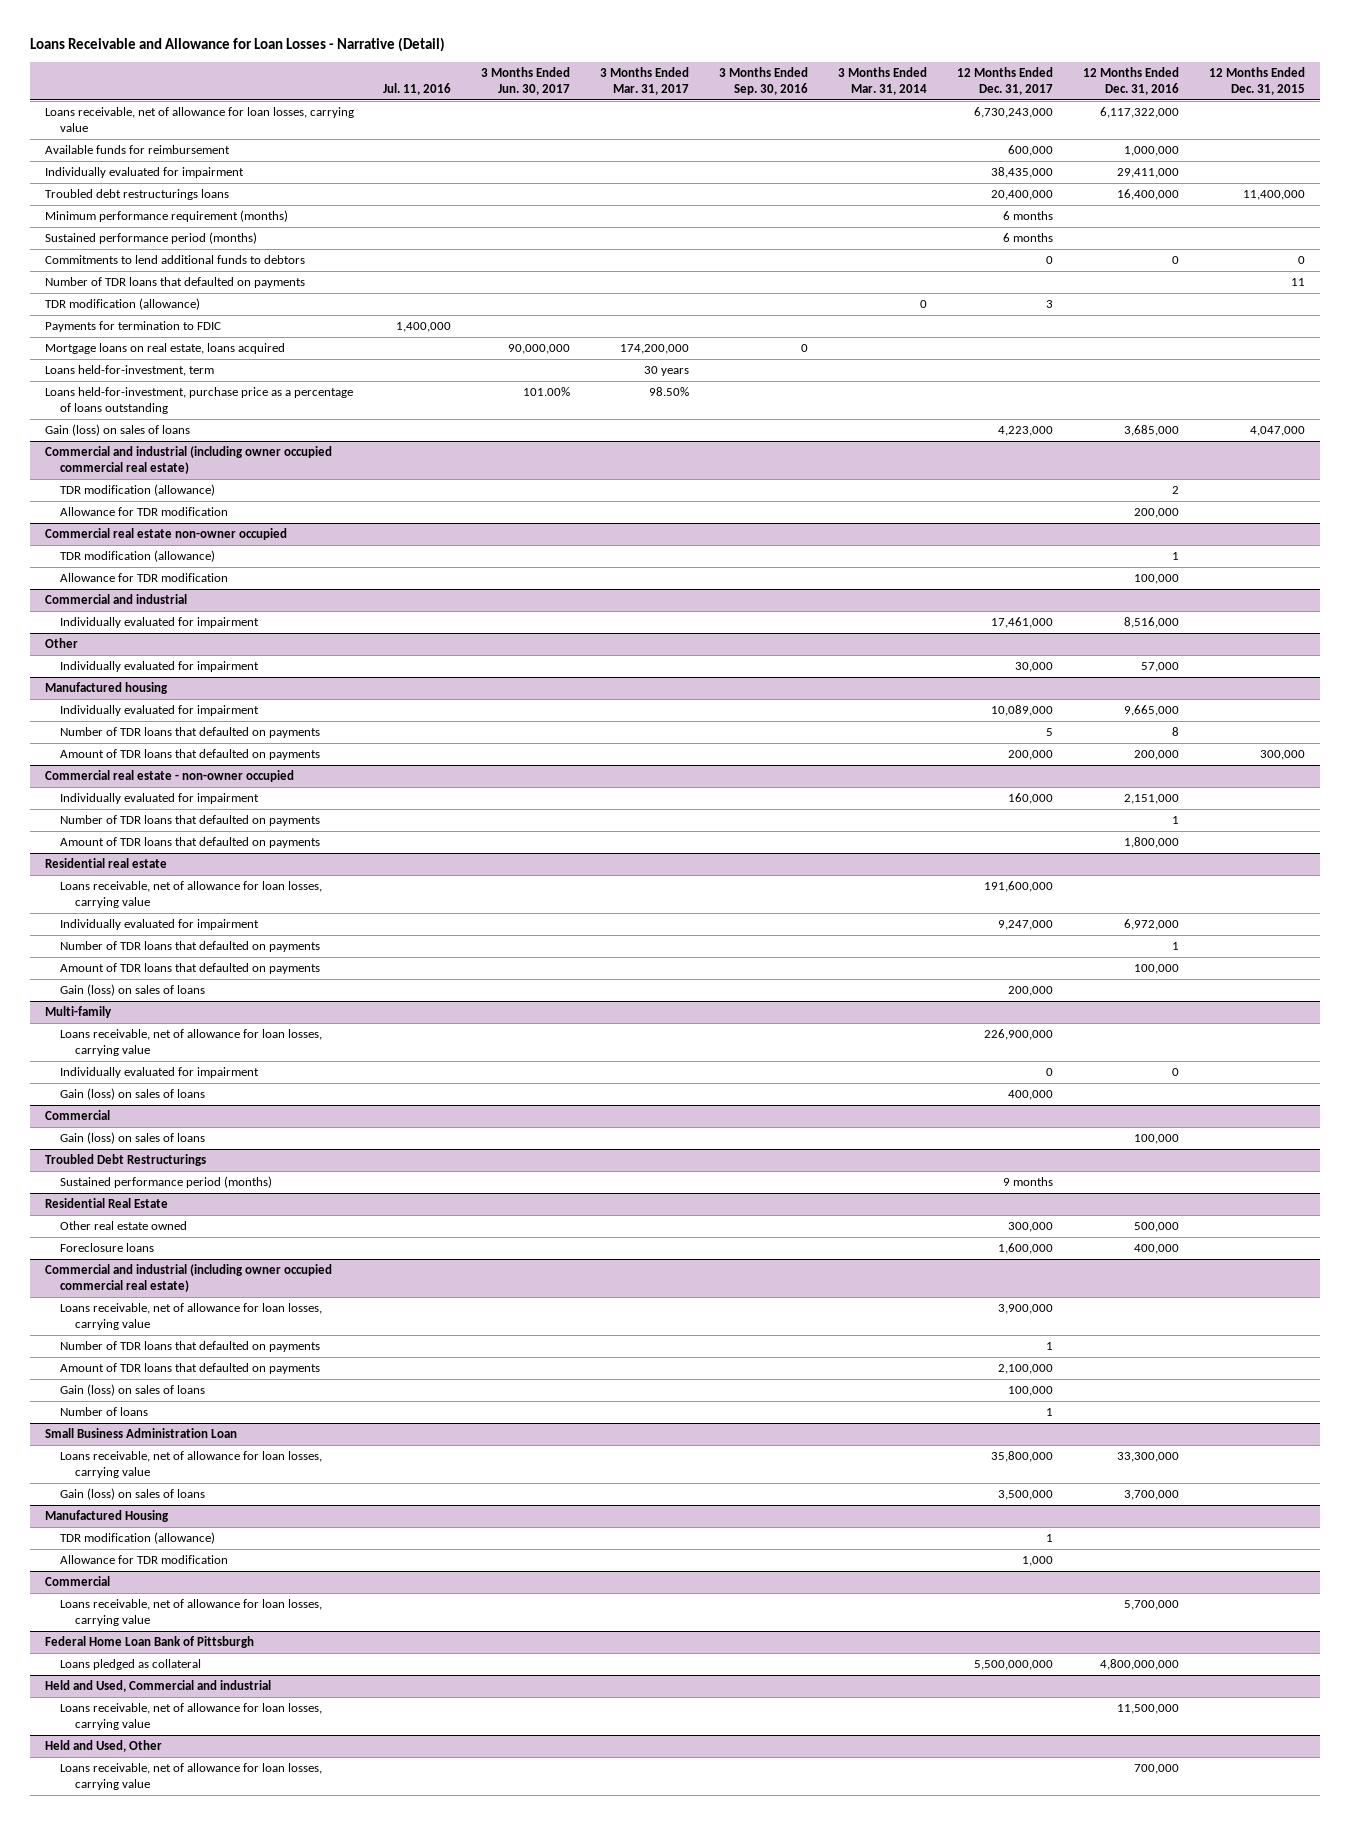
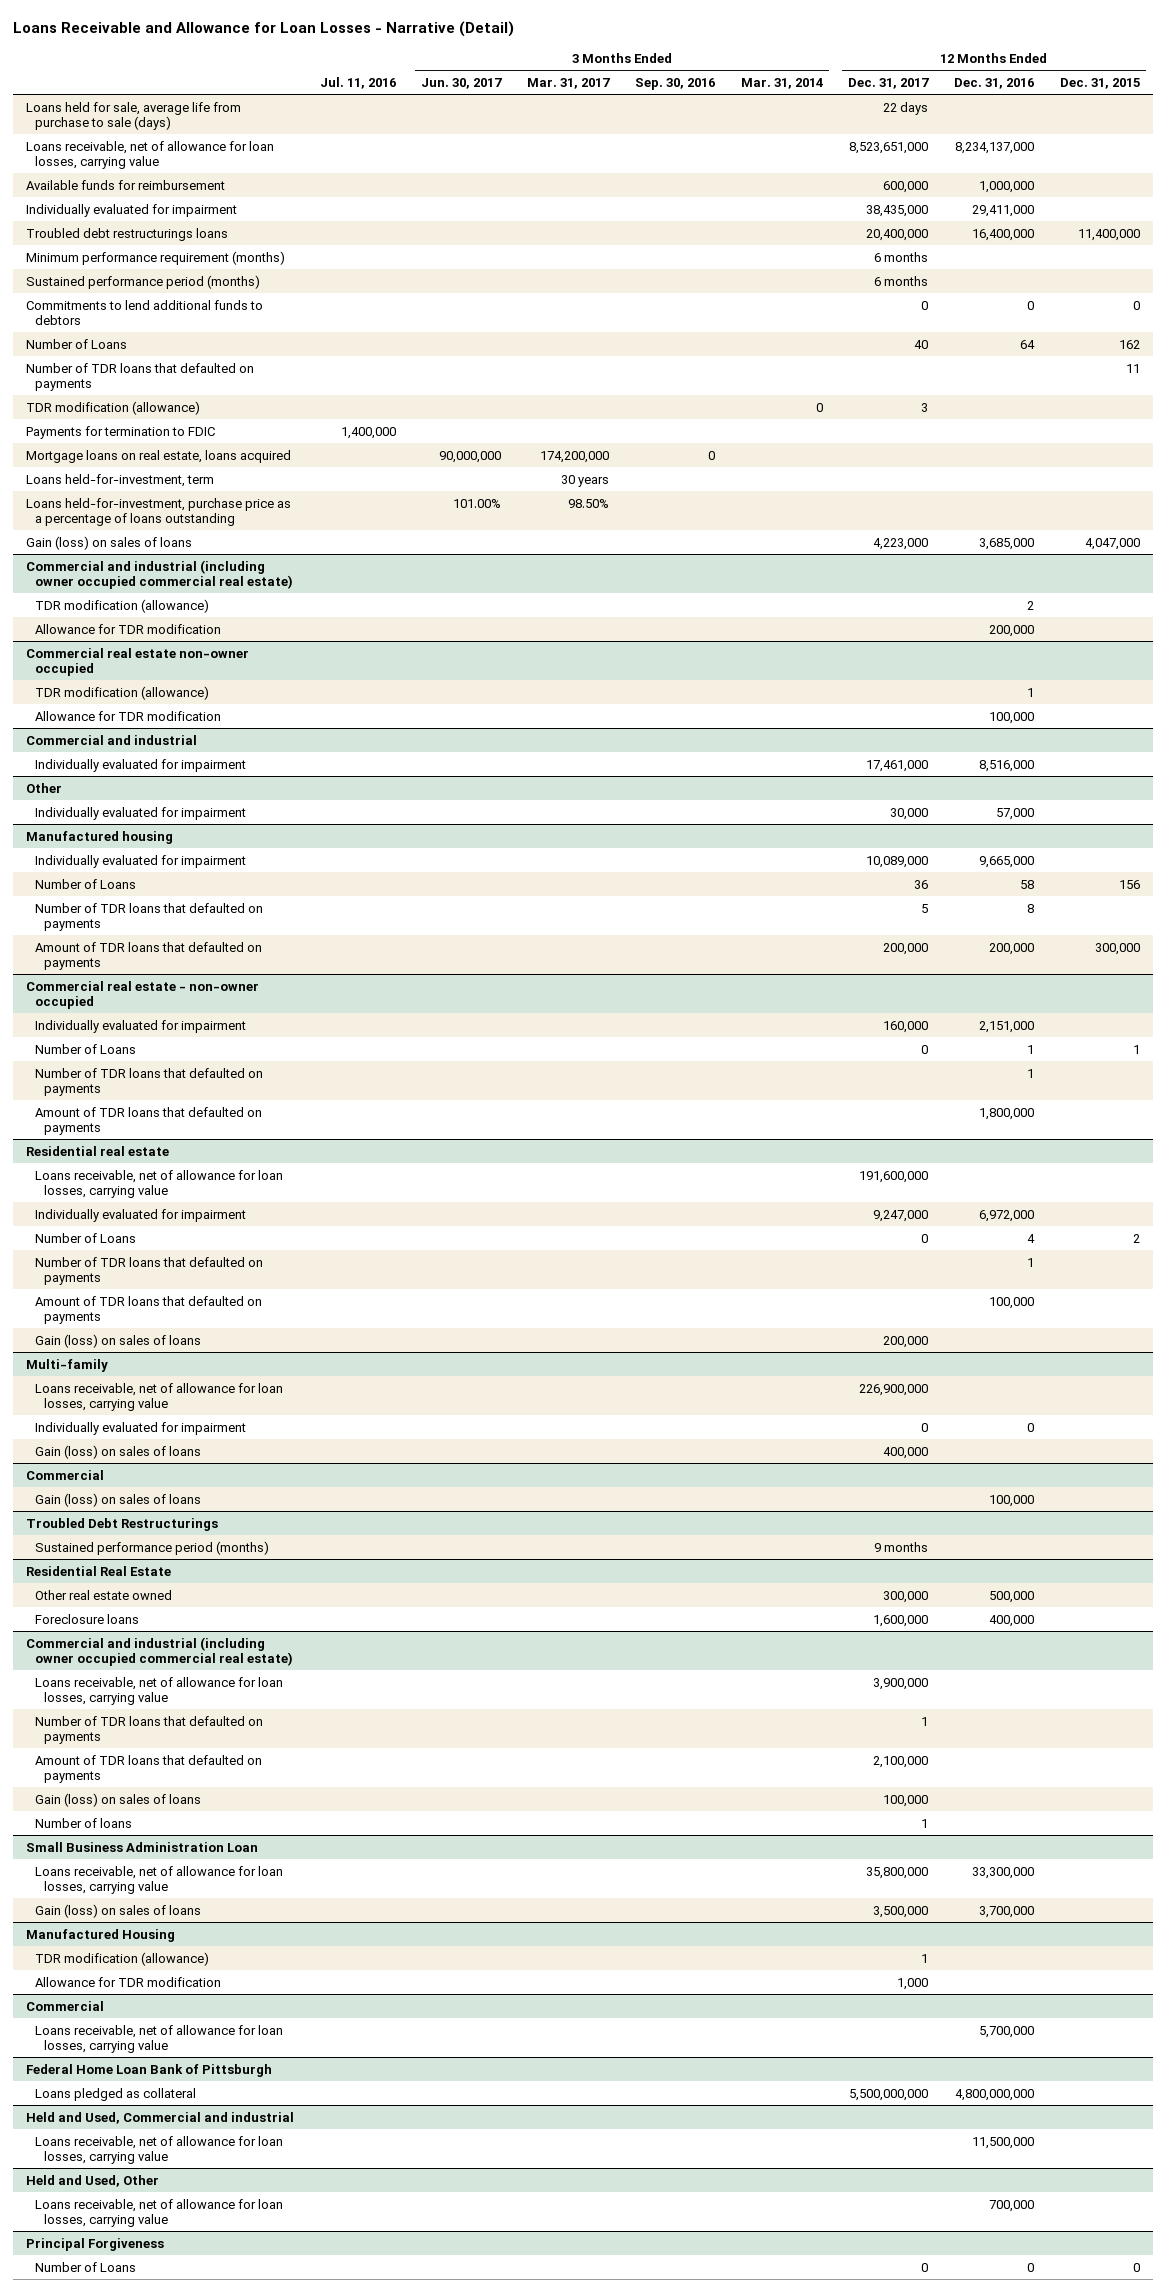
none -> [25,101,241,130] Loans held for sale, average life from purchase to sale (days)
[974,107,1054,119] 6,730,243,000 -> [849,141,929,154] 8,523,651,000
[1100,107,1180,119] 6,117,322,000 -> [954,141,1034,154] 8,234,137,000
none -> [25,338,127,349] Number of Loans
none -> [35,878,137,889] Number of Loans
none -> [35,1043,137,1054] Number of Loans
none -> [35,1232,137,1243] Number of Loans
none -> [25,2237,164,2251] Principal Forgiveness
none -> [35,2261,137,2272] Number of Loans

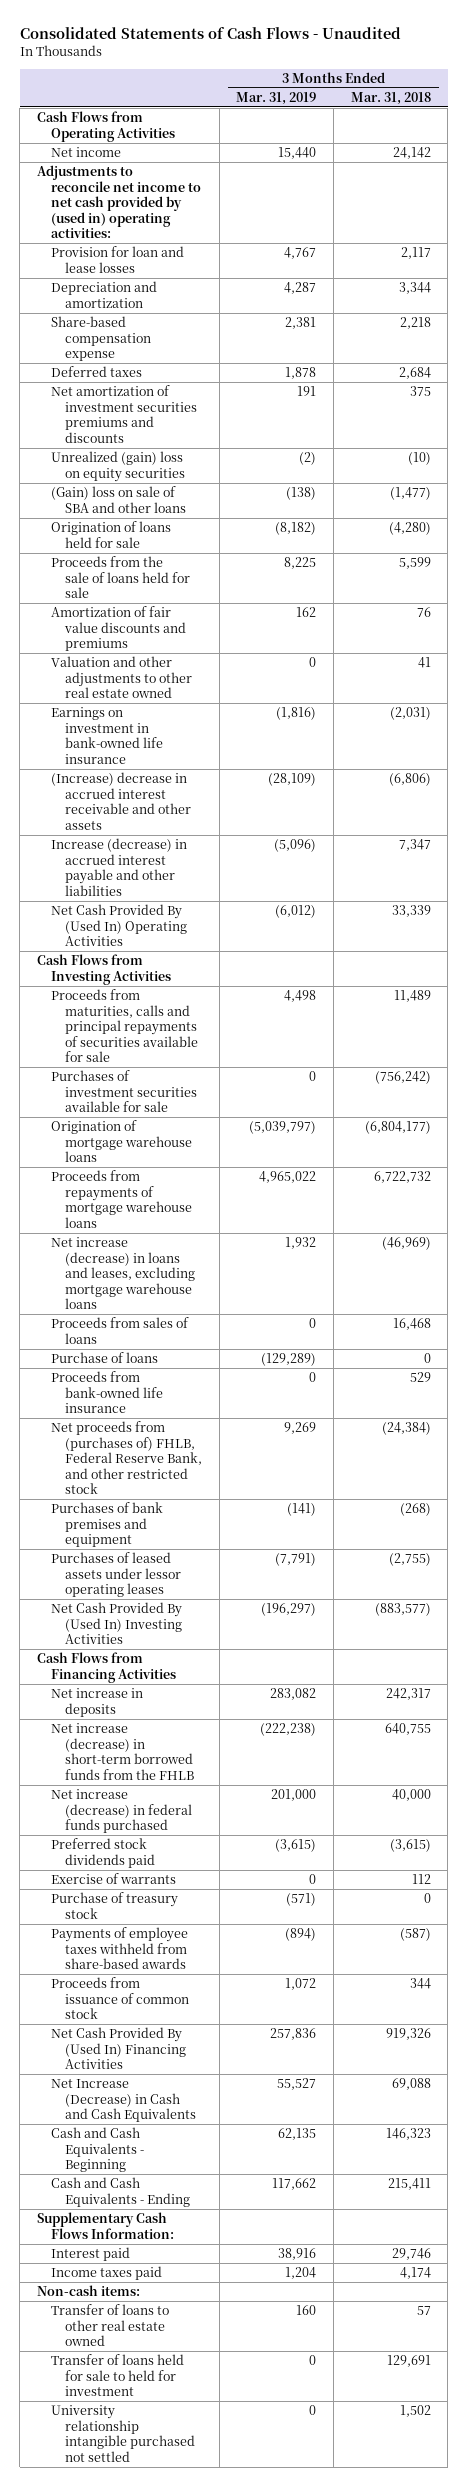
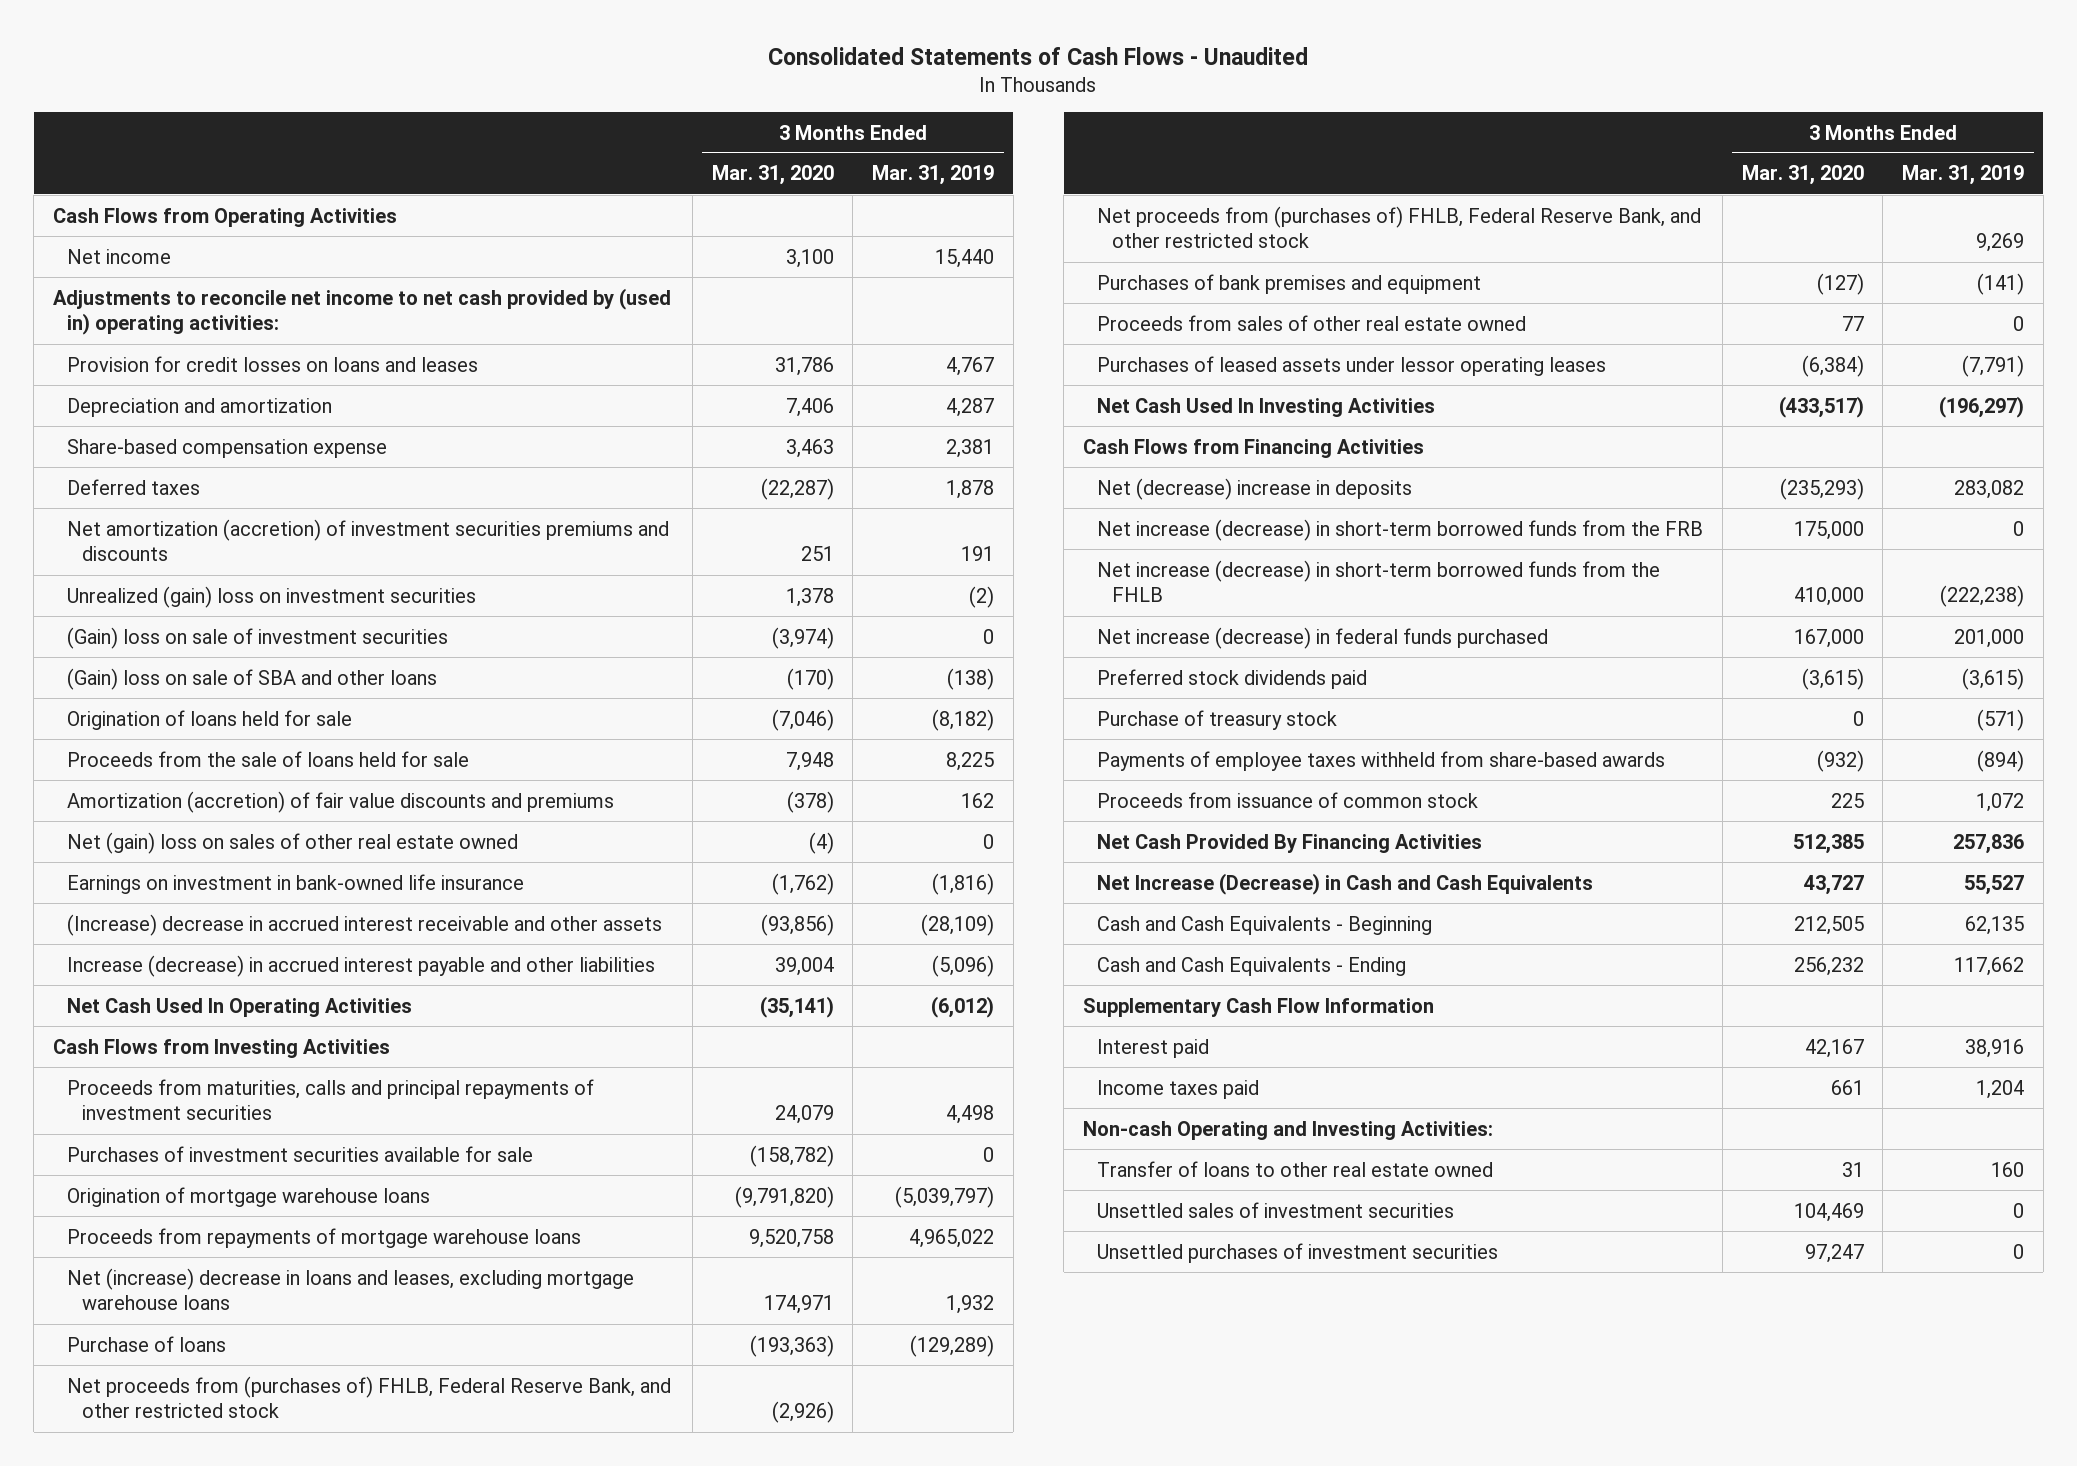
[350,92,431,106] Mar. 31, 2018 -> none
none -> [711,165,834,186] Mar. 31, 2020
[51,246,185,273] Provision for loan and lease losses -> [67,355,479,372] Provision for credit losses on loans and leases
[51,385,198,443] Net amortization of investment securities premiums and discounts -> [67,518,670,562] Net amortization (accretion) of investment securities premiums and discounts
[51,451,186,482] Unrealized (gain) loss on equity securities -> [67,585,477,608] Unrealized (gain) loss on investment securities
none -> [67,626,449,649] (Gain) loss on sale of investment securities
[51,656,193,699] Valuation and other adjustments to other real estate owned -> none
[51,606,187,652] Amortization of fair value discounts and premiums -> [67,790,615,813] Amortization (accretion) of fair value discounts and premiums
none -> [67,831,519,854] Net (gain) loss on sales of other real estate owned
[51,904,188,947] Net Cash Provided By (Used In) Operating Activities -> [67,997,413,1017] Net Cash Used In Operating Activities
[51,989,199,1063] Proceeds from maturities, calls and principal repayments of securities available for sale -> [67,1078,595,1121] Proceeds from maturities, calls and principal repayments of investment securities
[51,1317,190,1344] Proceeds from sales of loans -> none
[51,1237,196,1310] Net increase (decrease) in loans and leases, excluding mortgage warehouse loans -> [67,1267,635,1311] Net (increase) decrease in loans and leases, excluding mortgage warehouse loans
[51,1371,164,1414] Proceeds from bank-owned life insurance -> none
none -> [67,1375,672,1419] Net proceeds from (purchases of) FHLB, Federal Reserve Bank, and other restricted stock
none -> [1097,314,1527,331] Proceeds from sales of other real estate owned
[51,1602,183,1645] Net Cash Provided By (Used In) Investing Activities -> [1097,397,1436,417] Net Cash Used In Investing Activities
[51,1688,144,1717] Net increase in deposits -> [1097,477,1413,500] Net (decrease) increase in deposits
none -> [1097,518,1704,541] Net increase (decrease) in short-term borrowed funds from the FRB
[51,1873,177,1885] Exercise of warrants -> none
[51,2027,187,2070] Net Cash Provided By (Used In) Financing Activities -> [1097,833,1483,853] Net Cash Provided By Financing Activities
[36,2212,175,2239] Supplementary Cash Flows Information: -> [1082,997,1434,1017] Supplementary Cash Flow Information
[36,2285,140,2297] Non-cash items: -> [1082,1120,1493,1140] Non-cash Operating and Investing Activities:
[51,2354,185,2397] Transfer of loans held for sale to held for investment -> none
[51,2405,196,2462] University relationship intangible purchased not settled -> none
none -> [1097,1201,1455,1218] Unsettled sales of investment securities
none -> [1097,1242,1499,1263] Unsettled purchases of investment securities

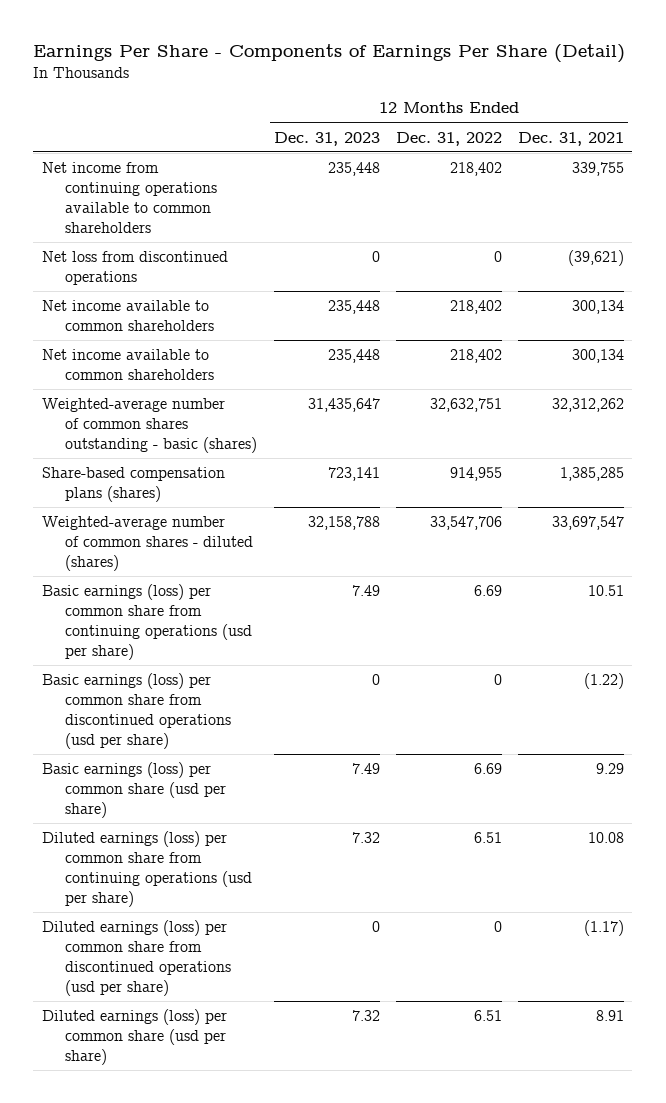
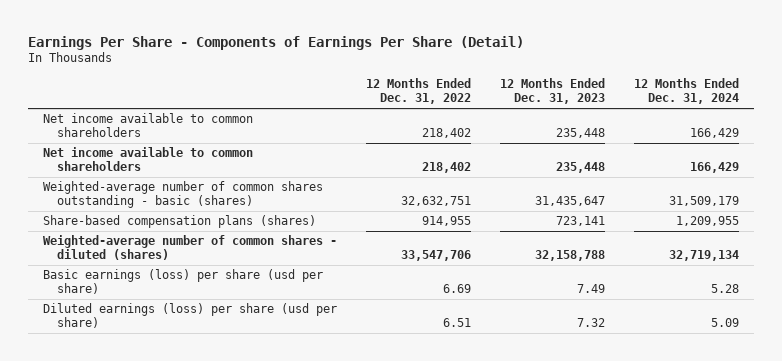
[518,131,625,146] Dec. 31, 2021 -> none
none -> [634,78,740,105] 12 Months Ended Dec. 31, 2024
[41,161,218,233] Net income from continuing operations available to common shareholders -> none
[41,250,228,285] Net loss from discontinued operations -> none
[41,583,253,660] Basic earnings (loss) per common share from continuing operations (usd per share) -> none
[41,672,232,749] Basic earnings (loss) per common share from discontinued operations (usd per share) -> none
[41,830,253,907] Diluted earnings (loss) per common share from continuing operations (usd per share) -> none
[41,919,232,996] Diluted earnings (loss) per common share from discontinued operations (usd per share) -> none
[41,761,227,818] Basic earnings (loss) per common share (usd per share) -> [42,269,323,295] Basic earnings (loss) per share (usd per share)
[41,1008,227,1065] Diluted earnings (loss) per common share (usd per share) -> [42,303,337,329] Diluted earnings (loss) per share (usd per share)

